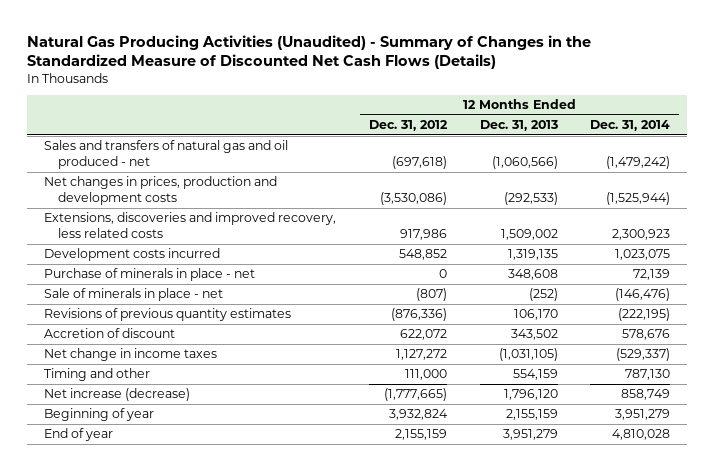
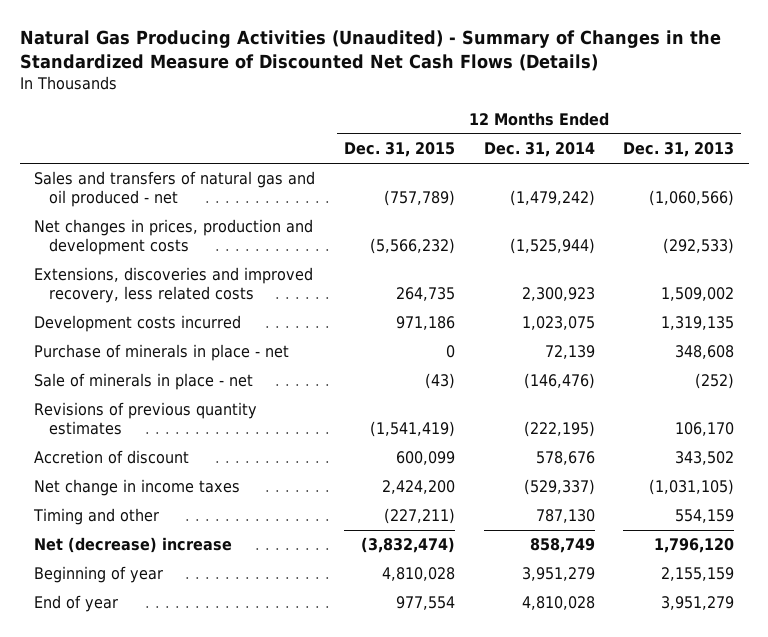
[368,119,448,131] Dec. 31, 2012 -> none
none -> [343,142,455,158] Dec. 31, 2015
[43,388,190,402] Net increase (decrease) -> [34,537,233,554] Net (decrease) increase

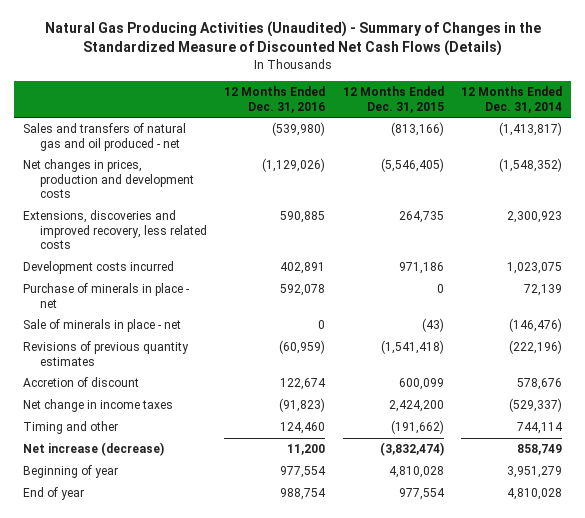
[623,142,735,158] Dec. 31, 2013 -> none
none -> [224,86,326,113] 12 Months Ended Dec. 31, 2016
[383,189,455,206] (757,789) -> [390,122,444,137] (813,166)
[509,189,595,206] (1,479,242) -> [499,122,563,137] (1,413,817)
[369,237,455,254] (5,566,232) -> [380,158,444,173] (5,546,405)
[509,237,595,254] (1,525,944) -> [499,158,563,173] (1,548,352)
[369,420,455,437] (1,541,419) -> [380,340,444,355] (1,541,418)
[523,420,595,437] (222,195) -> [509,340,563,355] (222,196)
[383,508,455,525] (227,211) -> [390,420,444,435] (191,662)
[535,509,595,524] 787,130 -> [517,422,564,435] 744,114
[34,537,233,554] Net (decrease) increase -> [23,442,165,457] Net increase (decrease)

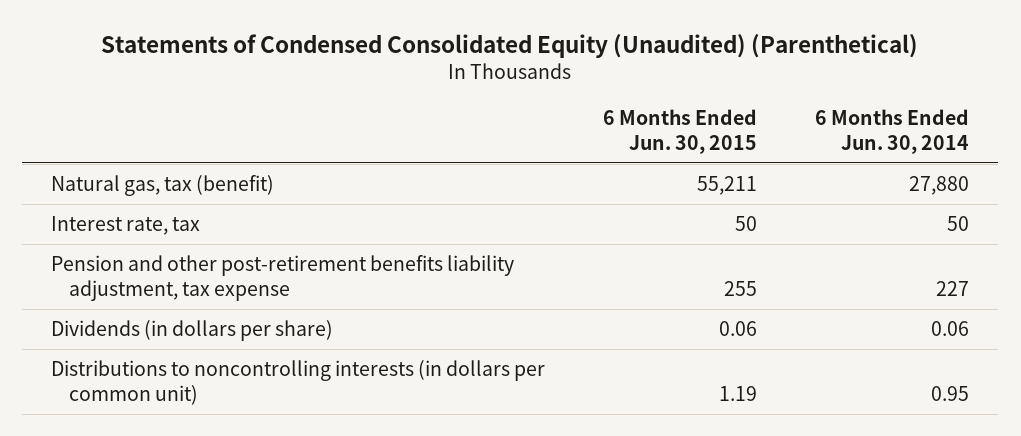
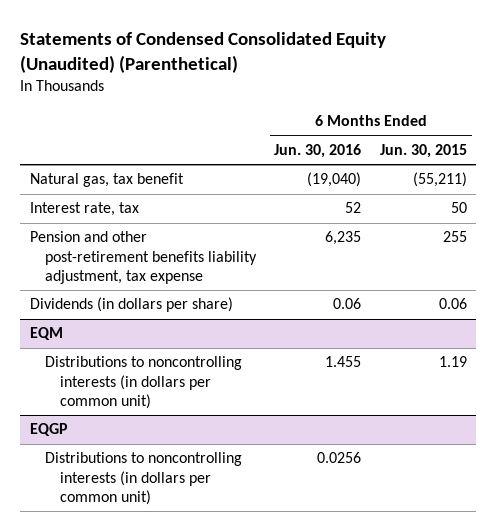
[815,109,970,155] 6 Months Ended Jun. 30, 2014 -> none
none -> [274,143,362,158] Jun. 30, 2016
[51,174,275,196] Natural gas, tax (benefit) -> [29,173,184,188] Natural gas, tax benefit
[697,175,758,195] 55,211 -> [413,172,468,188] (55,211)
none -> [29,327,63,341] EQM
none -> [29,423,68,437] EQGP
none -> [44,452,242,506] Distributions to noncontrolling interests (in dollars per common unit)

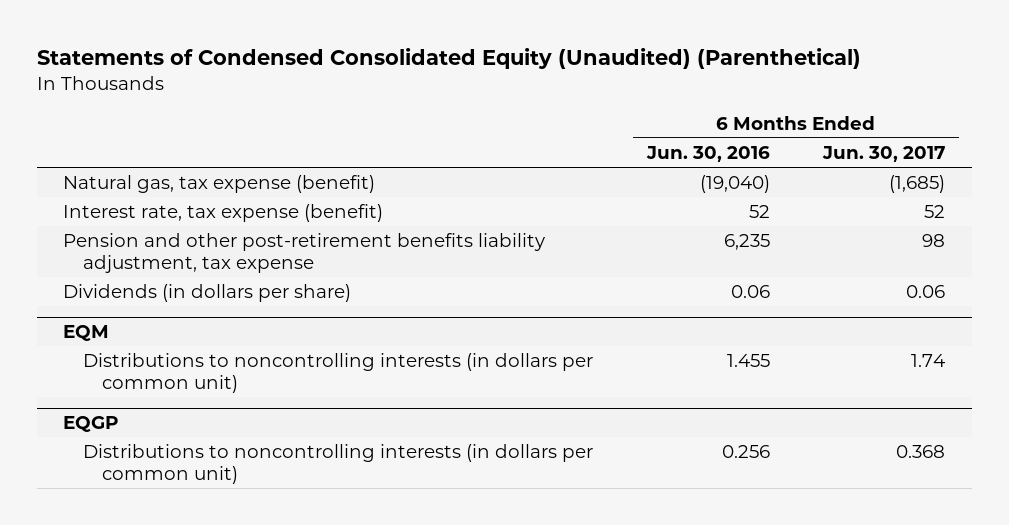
[380,143,468,158] Jun. 30, 2015 -> none
none -> [822,146,946,163] Jun. 30, 2017
[29,173,184,188] Natural gas, tax benefit -> [63,175,376,194] Natural gas, tax expense (benefit)
[29,202,139,217] Interest rate, tax -> [63,204,384,223] Interest rate, tax expense (benefit)
[317,452,362,464] 0.0256 -> [721,445,770,459] 0.256

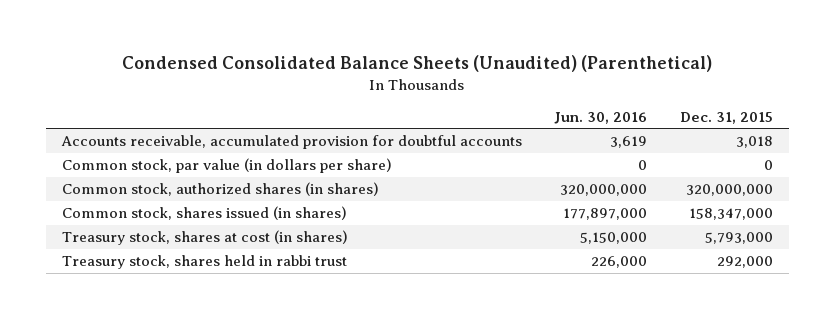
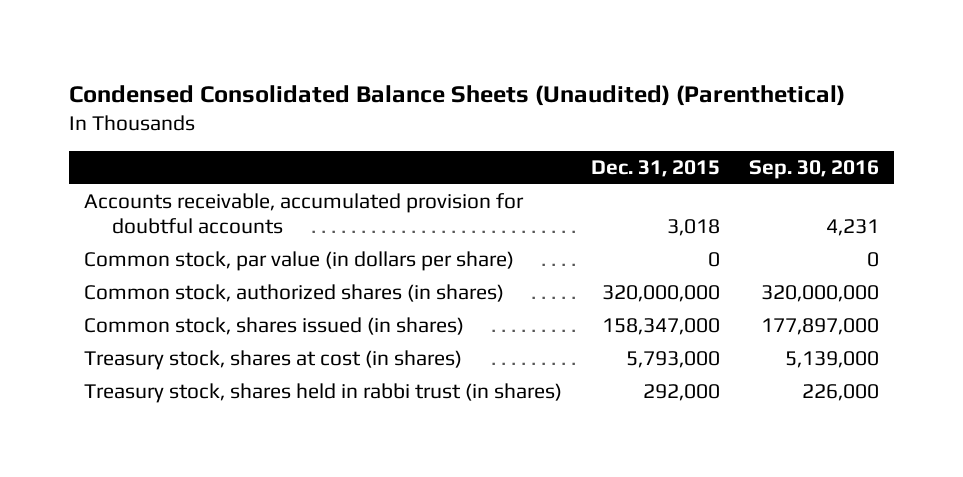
[554,111,648,124] Jun. 30, 2016 -> none
none -> [748,160,879,180] Sep. 30, 2016
[61,255,347,270] Treasury stock, shares held in rabbi trust -> [83,383,562,404] Treasury stock, shares held in rabbi trust (in shares)

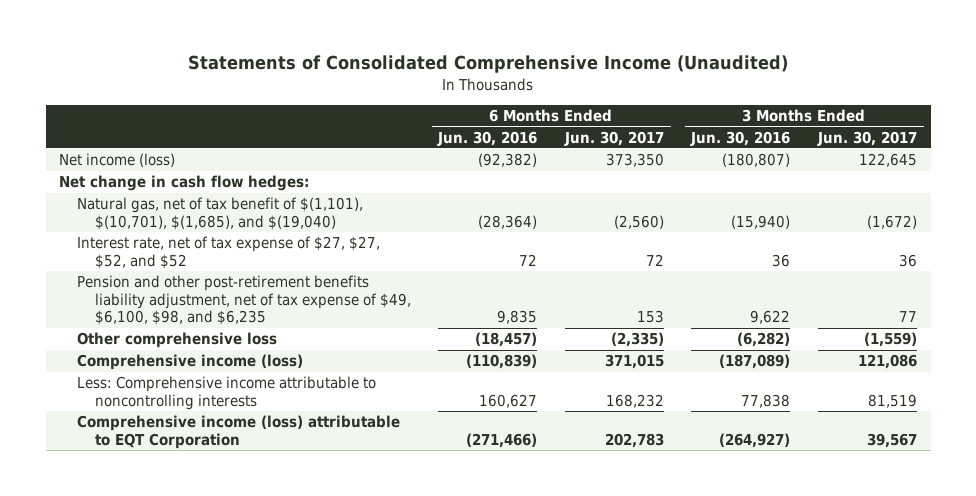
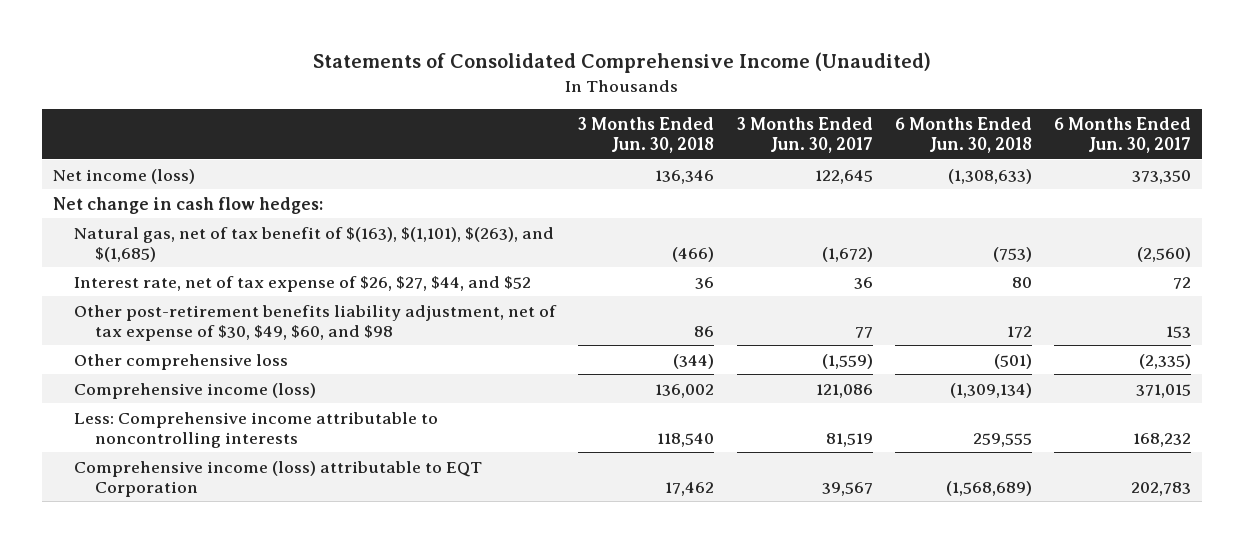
[437,130,538,146] Jun. 30, 2016 -> none
[690,130,791,146] Jun. 30, 2016 -> none
none -> [578,116,715,153] 3 Months Ended Jun. 30, 2018
none -> [894,116,1032,153] 6 Months Ended Jun. 30, 2018
[77,197,364,230] Natural gas, net of tax benefit of $(1,101), $(10,701), $(1,685), and $(19,040) -> [74,226,555,262] Natural gas, net of tax benefit of $(163), $(1,101), $(263), and $(1,685)
[77,236,381,269] Interest rate, net of tax expense of $27, $27, $52, and $52 -> [74,275,532,292] Interest rate, net of tax expense of $26, $27, $44, and $52
[77,275,412,326] Pension and other post-retirement benefits liability adjustment, net of tax expense of $49, $6,100, $98, and $6,235 -> [74,304,558,341] Other post-retirement benefits liability adjustment, net of tax expense of $30, $49, $60, and $98

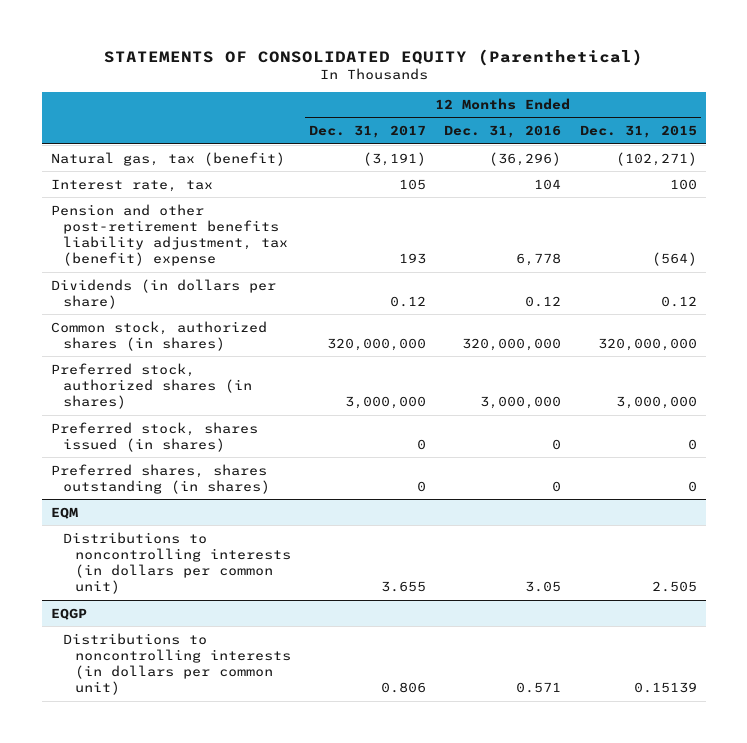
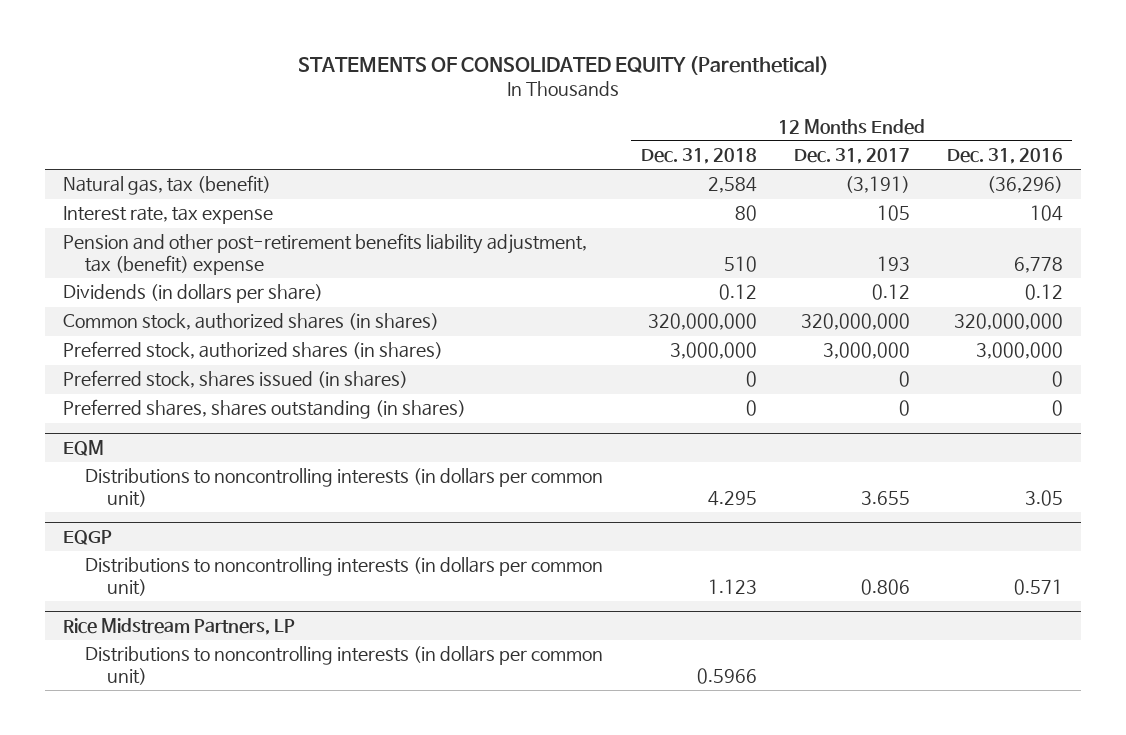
[579,125,697,139] Dec. 31, 2015 -> none
none -> [640,148,757,165] Dec. 31, 2018
[50,178,213,192] Interest rate, tax -> [63,206,274,225] Interest rate, tax expense
none -> [63,618,296,636] Rice Midstream Partners, LP
none -> [85,646,604,685] Distributions to noncontrolling interests (in dollars per common unit)

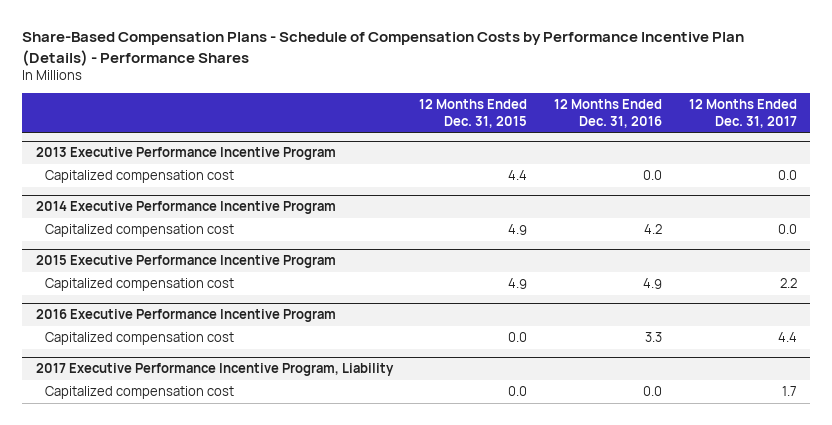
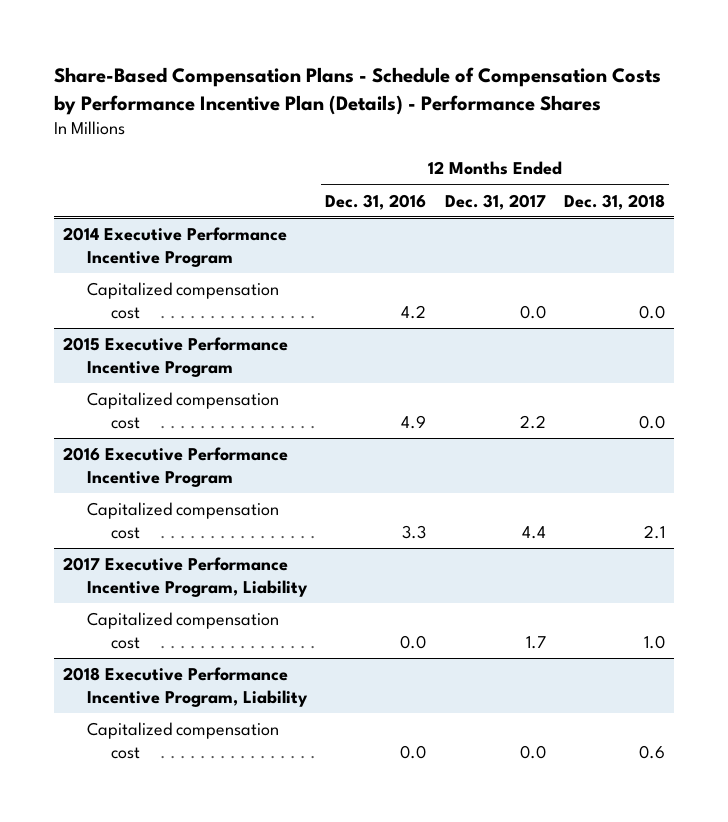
[419,99,528,128] 12 Months Ended Dec. 31, 2015 -> none
none -> [563,193,665,210] Dec. 31, 2018
[35,147,336,161] 2013 Executive Performance Incentive Program -> none
[44,170,234,184] Capitalized compensation cost -> none
none -> [63,667,309,707] 2018 Executive Performance Incentive Program, Liability
none -> [87,722,280,759] Capitalized compensation cost

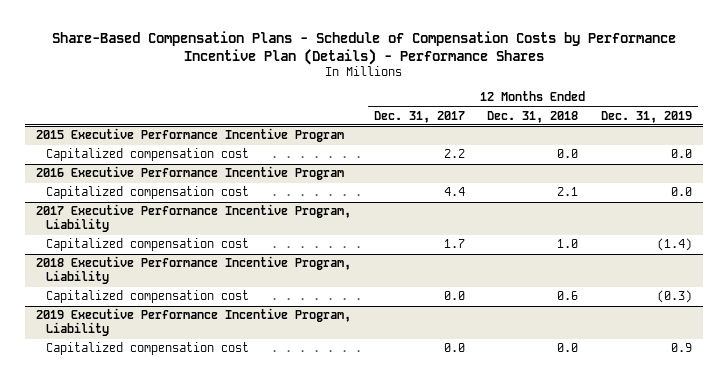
[325,193,427,210] Dec. 31, 2016 -> none
none -> [600,110,692,123] Dec. 31, 2019
[63,227,288,267] 2014 Executive Performance Incentive Program -> none
[87,282,280,319] Capitalized compensation cost -> none
none -> [35,308,351,337] 2019 Executive Performance Incentive Program, Liability
none -> [45,342,249,356] Capitalized compensation cost

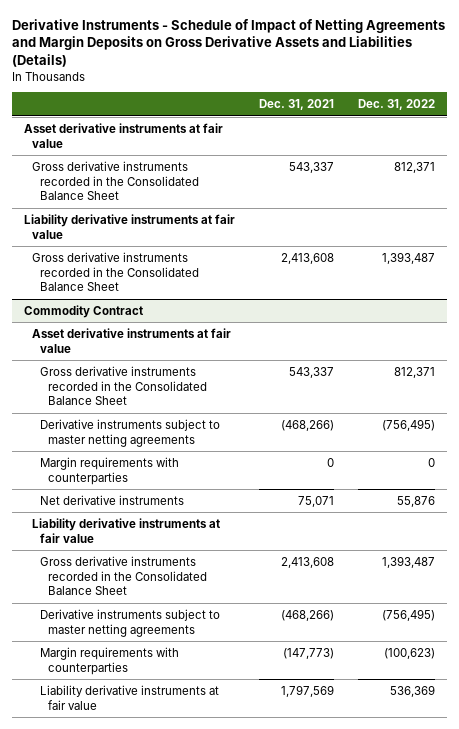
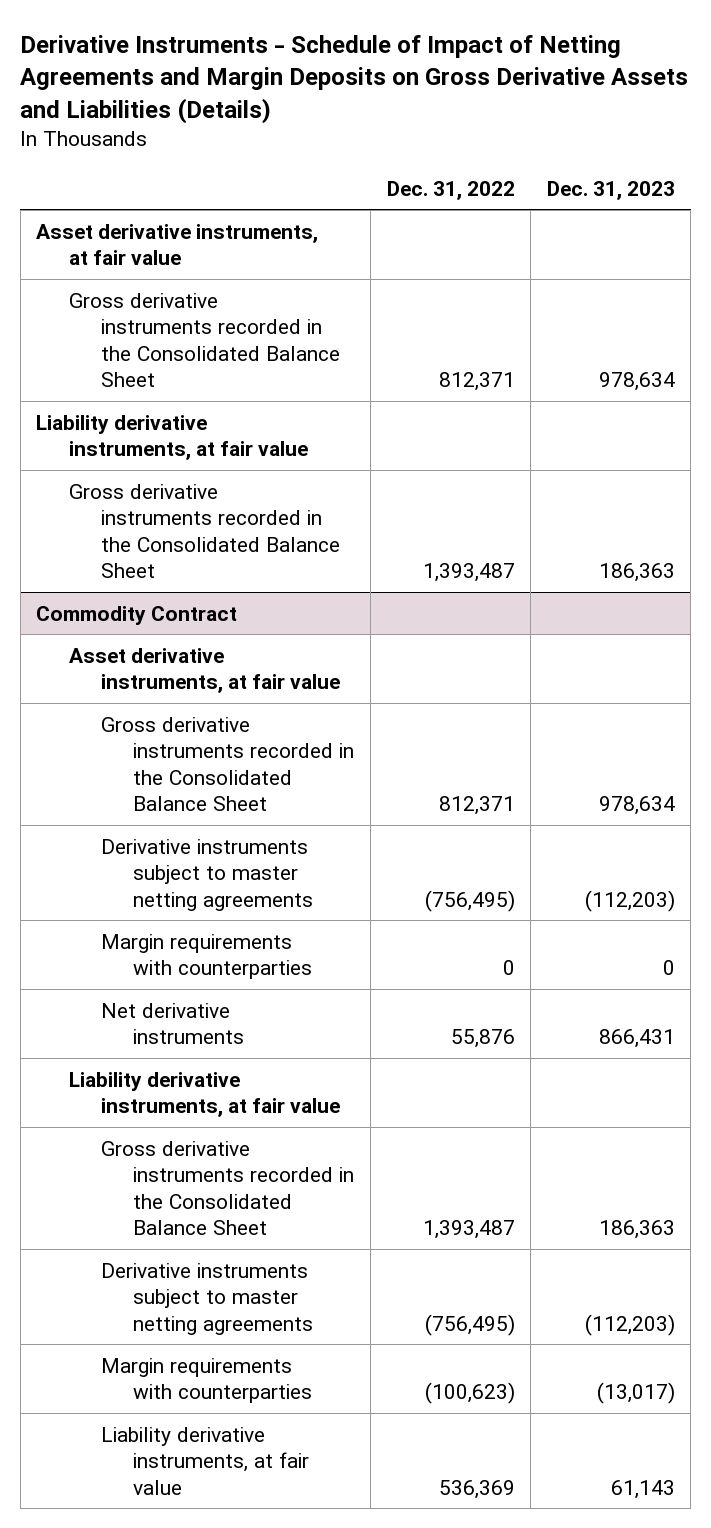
[258,98,334,110] Dec. 31, 2021 -> none
none -> [546,180,675,200] Dec. 31, 2023
[23,122,223,148] Asset derivative instruments at fair value -> [36,223,319,266] Asset derivative instruments, at fair value
[23,213,235,239] Liability derivative instruments at fair value -> [36,414,308,461] Liability derivative instruments, at fair value
[31,327,231,353] Asset derivative instruments at fair value -> [68,647,341,694] Asset derivative instruments, at fair value
[31,517,220,543] Liability derivative instruments at fair value -> [68,1071,341,1118] Liability derivative instruments, at fair value
[39,684,219,710] Liability derivative instruments at fair value -> [101,1426,310,1495] Liability derivative instruments, at fair value

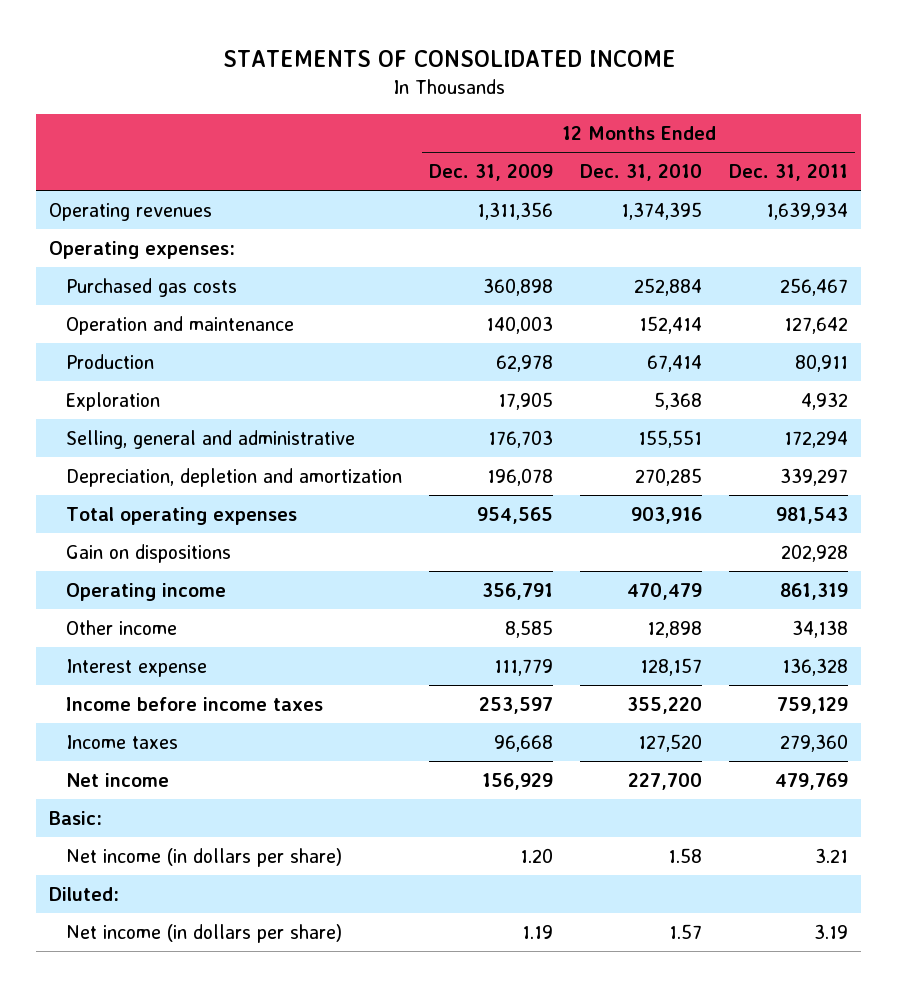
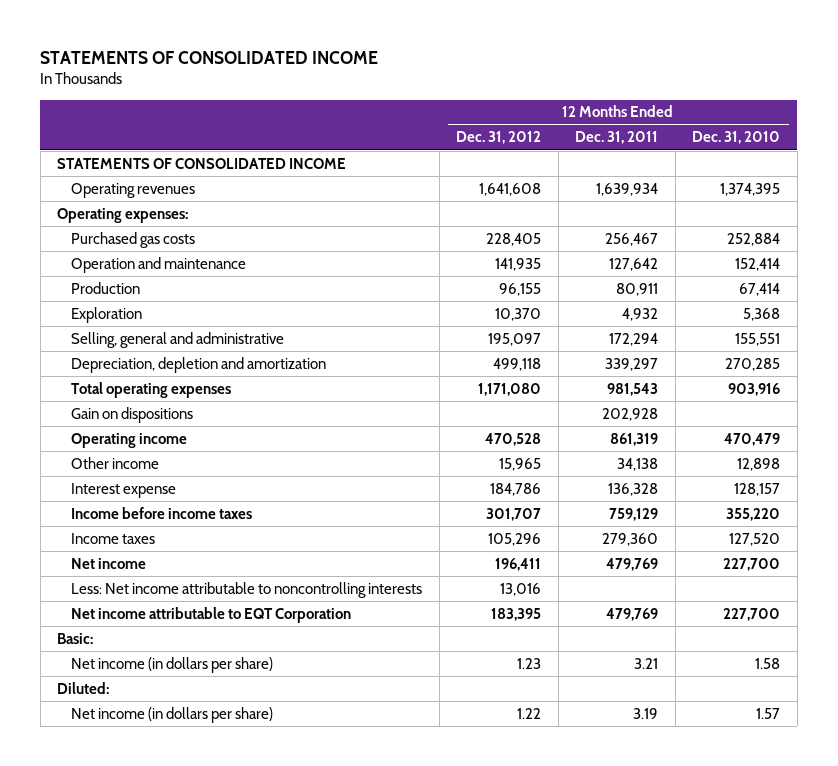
[429,163,554,181] Dec. 31, 2009 -> none
none -> [456,131,542,145] Dec. 31, 2012
none -> [57,157,347,169] STATEMENTS OF CONSOLIDATED INCOME
none -> [71,581,423,598] Less: Net income attributable to noncontrolling interests
none -> [71,606,352,623] Net income attributable to EQT Corporation

